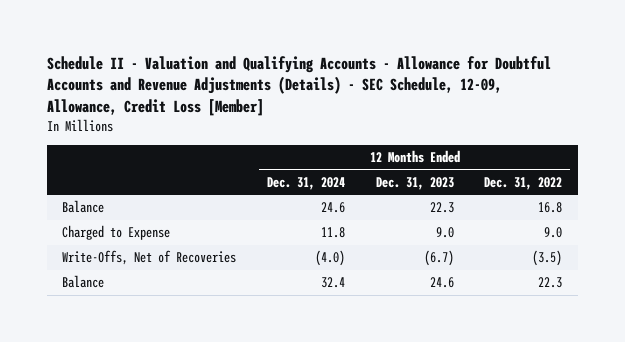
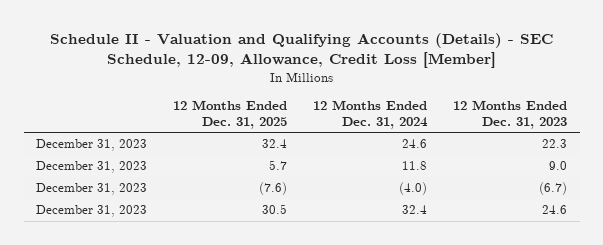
[47,55,552,117] Schedule II - Valuation and Qualifying Accounts - Allowance for Doubtful Accounts and Revenue Adjustments (Details) - SEC Schedule, 12-09, Allowance, Credit Loss [Member] -> [49,32,553,69] Schedule II - Valuation and Qualifying Accounts (Details) - SEC Schedule, 12-09, Allowance, Credit Loss [Member]
[484,176,563,190] Dec. 31, 2022 -> none
none -> [173,100,288,129] 12 Months Ended Dec. 31, 2025
[62,200,105,214] Balance -> [36,139,148,152] December 31, 2023
[62,225,171,241] Charged to Expense -> [36,161,148,174] December 31, 2023
[62,250,237,266] Write-Offs, Net of Recoveries -> [36,183,148,196] December 31, 2023
[62,275,105,289] Balance -> [36,205,148,218] December 31, 2023

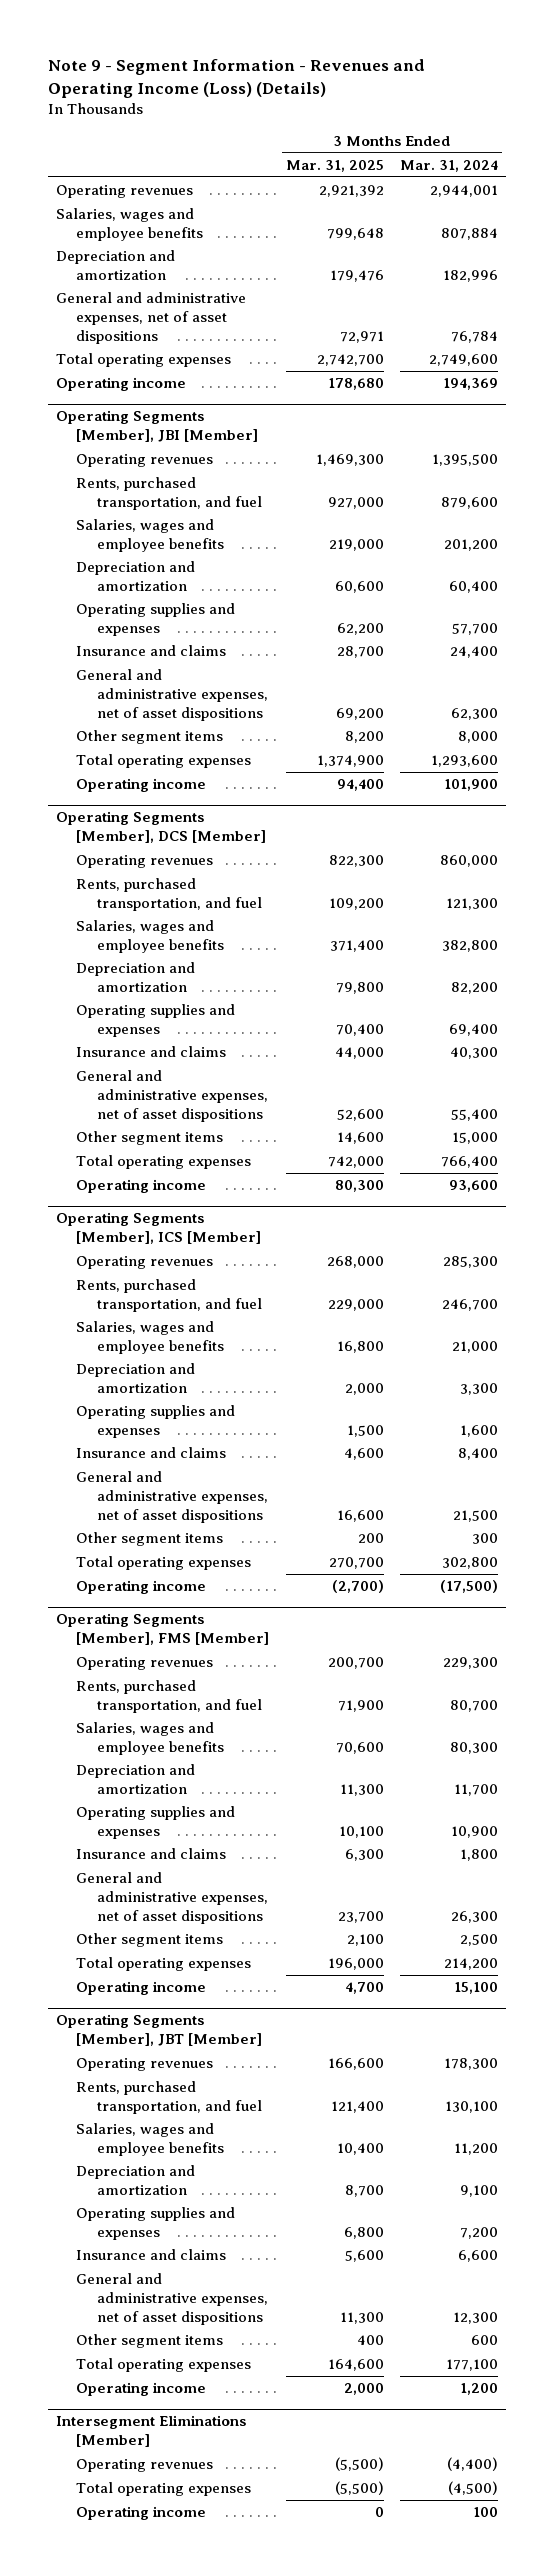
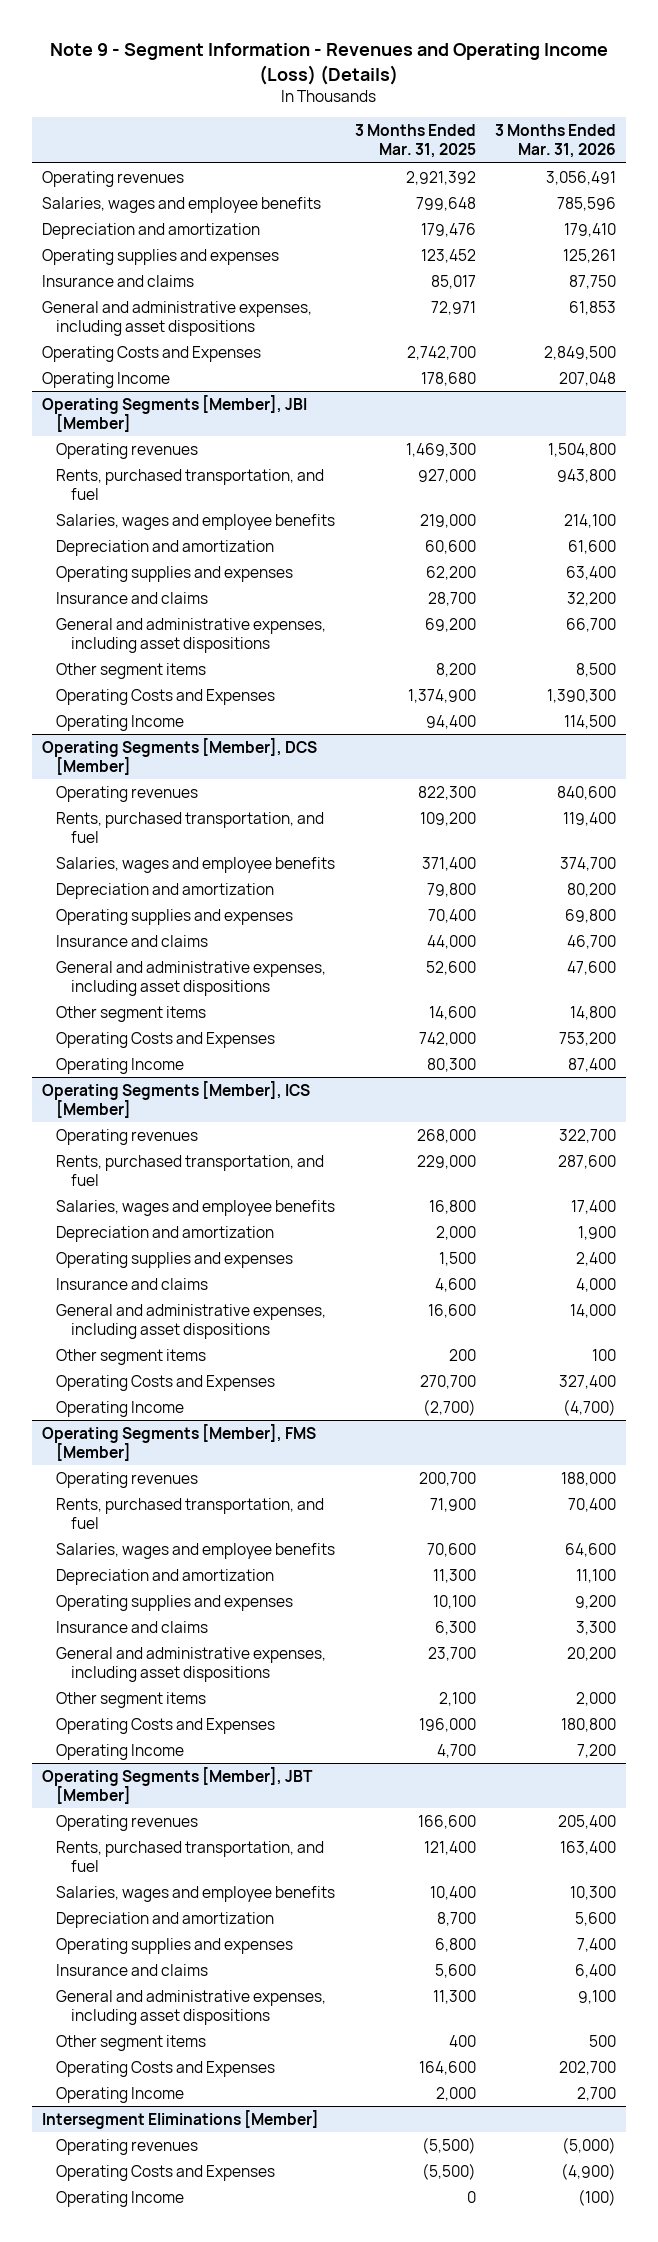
[399,159,498,172] Mar. 31, 2024 -> none
none -> [495,124,617,159] 3 Months Ended Mar. 31, 2026
none -> [41,248,279,265] Operating supplies and expenses
none -> [41,274,194,287] Insurance and claims
[55,292,246,344] General and administrative expenses, net of asset dispositions -> [41,300,312,337] General and administrative expenses, including asset dispositions
[55,353,231,368] Total operating expenses -> [41,345,261,362] Operating Costs and Expenses
[55,377,186,392] Operating income -> [41,371,170,388] Operating Income
[76,669,268,721] General and administrative expenses, net of asset dispositions -> [56,617,327,654] General and administrative expenses, including asset dispositions
[76,754,252,769] Total operating expenses -> [56,688,276,705] Operating Costs and Expenses
[76,778,207,793] Operating income -> [56,714,185,731] Operating Income
[76,1070,268,1122] General and administrative expenses, net of asset dispositions -> [56,960,327,997] General and administrative expenses, including asset dispositions
[76,1155,252,1170] Total operating expenses -> [56,1031,276,1048] Operating Costs and Expenses
[76,1179,207,1194] Operating income -> [56,1057,185,1074] Operating Income
[76,1471,268,1523] General and administrative expenses, net of asset dispositions -> [56,1303,327,1340] General and administrative expenses, including asset dispositions
[76,1556,252,1571] Total operating expenses -> [56,1374,276,1391] Operating Costs and Expenses
[76,1580,207,1595] Operating income -> [56,1400,185,1417] Operating Income
[76,1872,268,1924] General and administrative expenses, net of asset dispositions -> [56,1646,327,1683] General and administrative expenses, including asset dispositions
[76,1957,252,1972] Total operating expenses -> [56,1717,276,1734] Operating Costs and Expenses
[76,1981,207,1996] Operating income -> [56,1743,185,1760] Operating Income
[76,2273,268,2325] General and administrative expenses, net of asset dispositions -> [56,1989,327,2026] General and administrative expenses, including asset dispositions
[76,2358,252,2373] Total operating expenses -> [56,2060,276,2077] Operating Costs and Expenses
[76,2382,207,2397] Operating income -> [56,2086,185,2103] Operating Income
[76,2482,252,2497] Total operating expenses -> [56,2164,276,2181] Operating Costs and Expenses
[76,2506,207,2521] Operating income -> [56,2190,185,2207] Operating Income

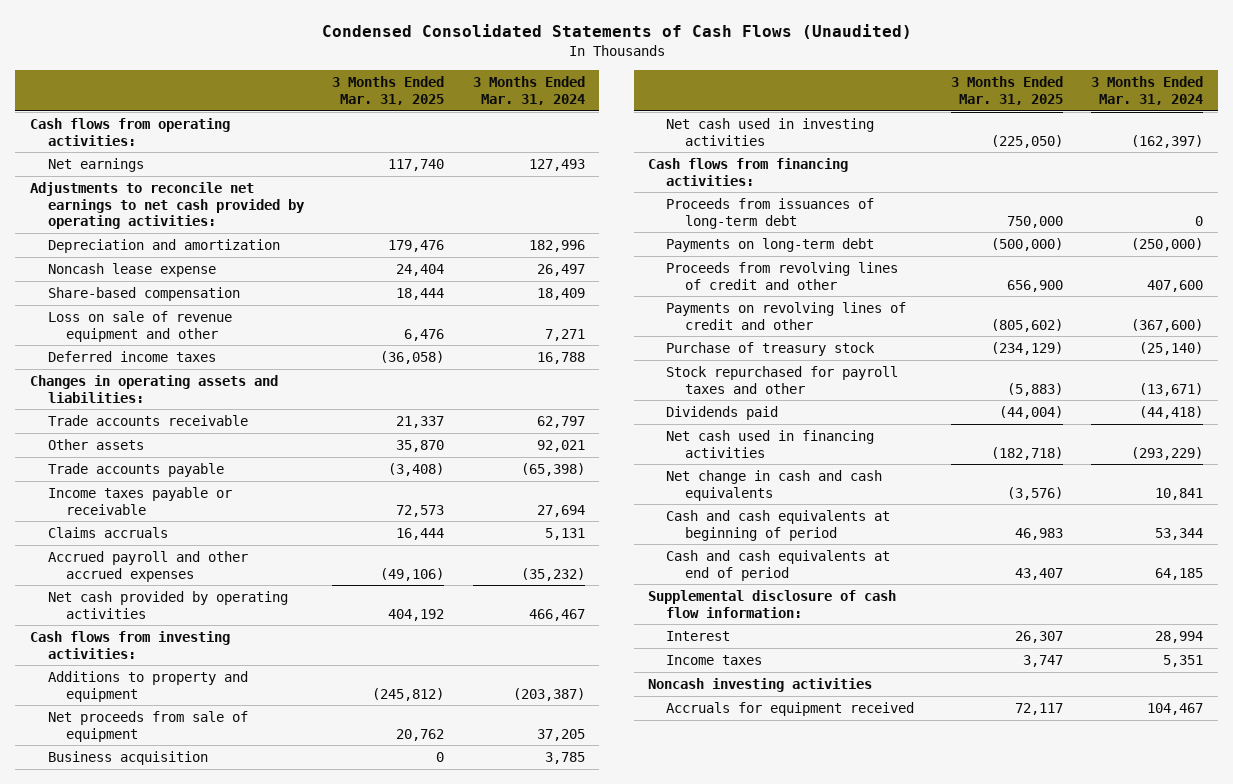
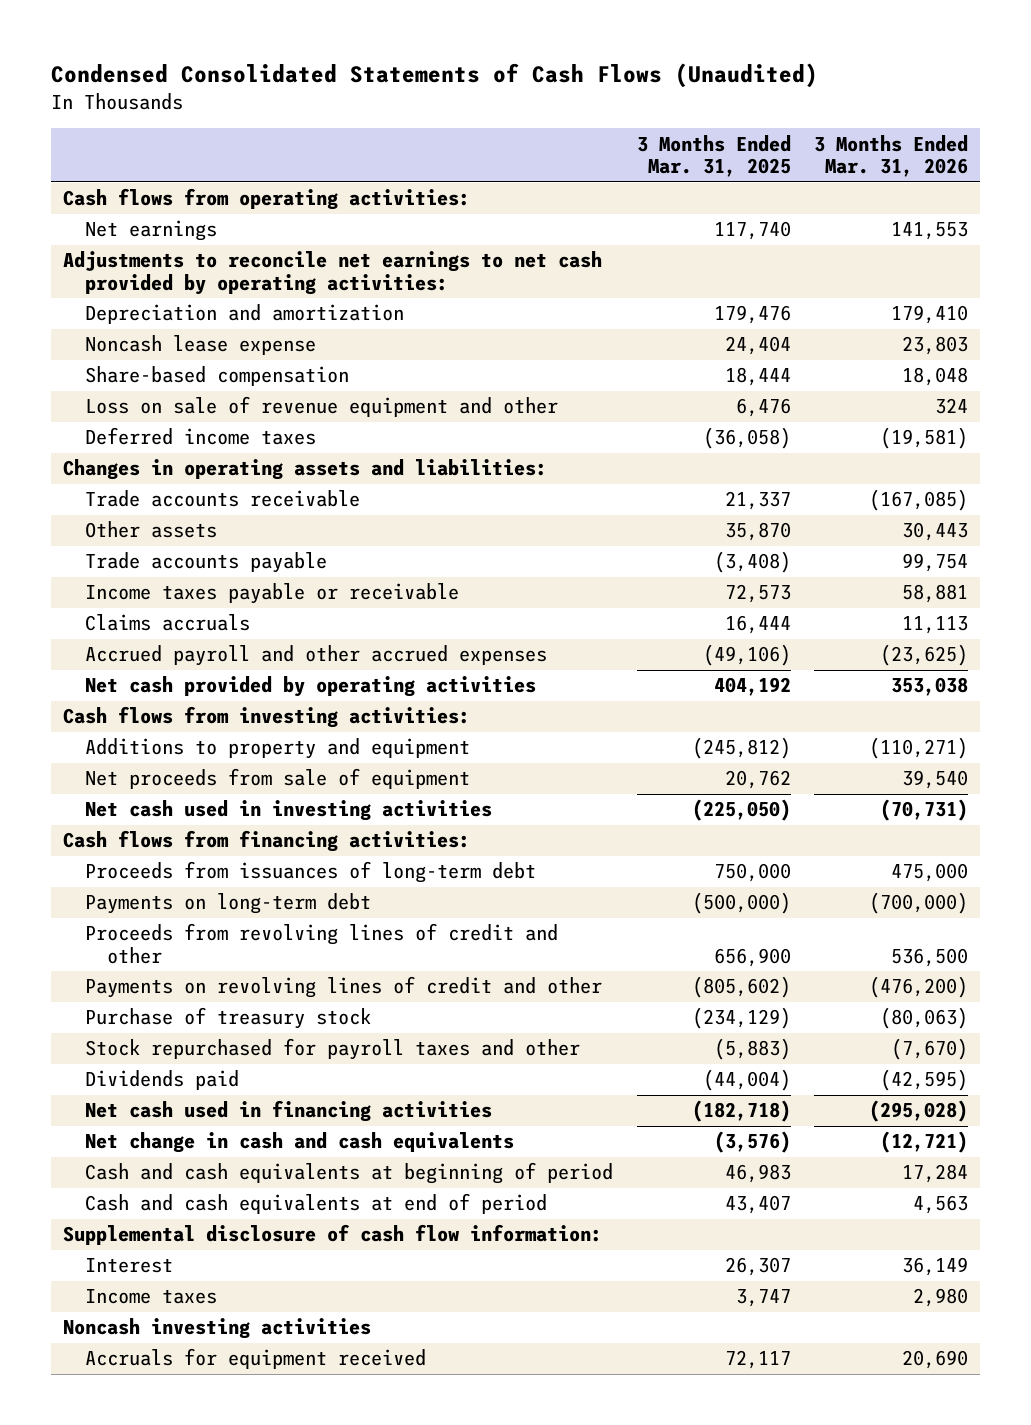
[472,76,585,105] 3 Months Ended Mar. 31, 2024 -> none
none -> [814,134,969,178] 3 Months Ended Mar. 31, 2026
[47,751,208,766] Business acquisition -> none

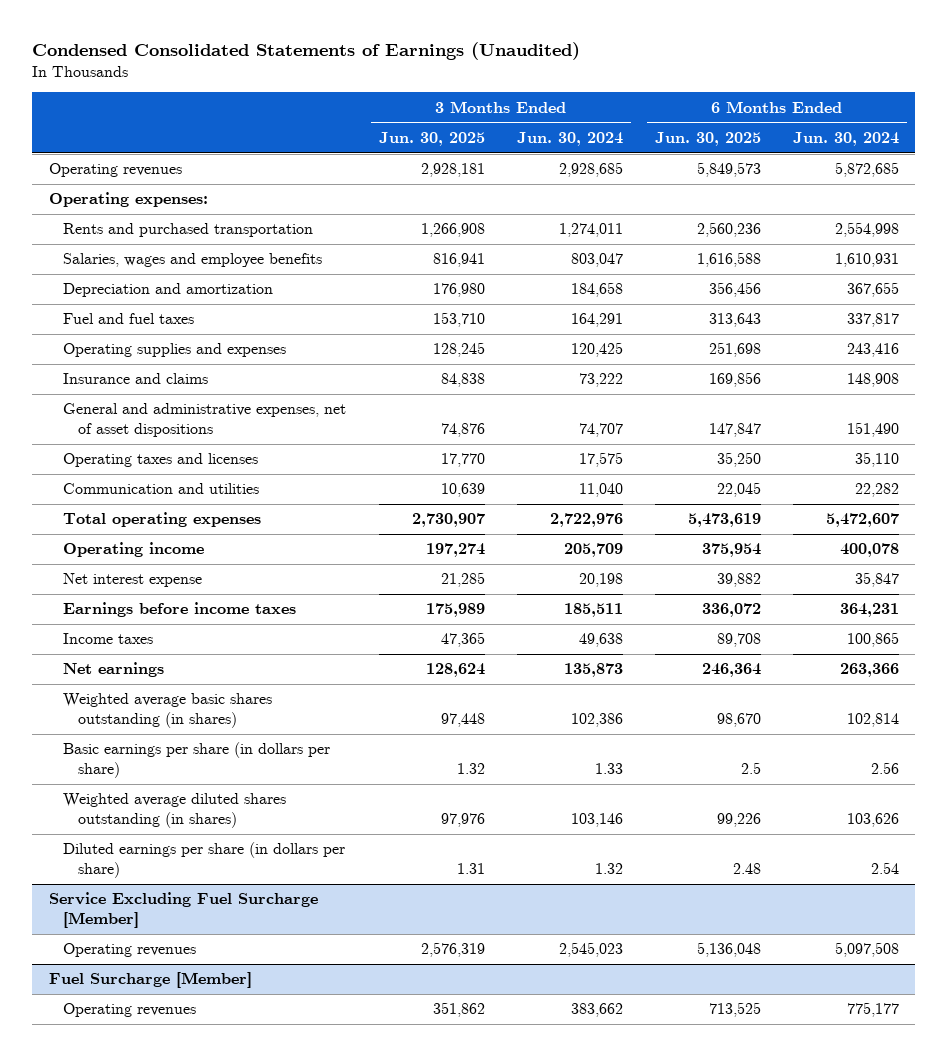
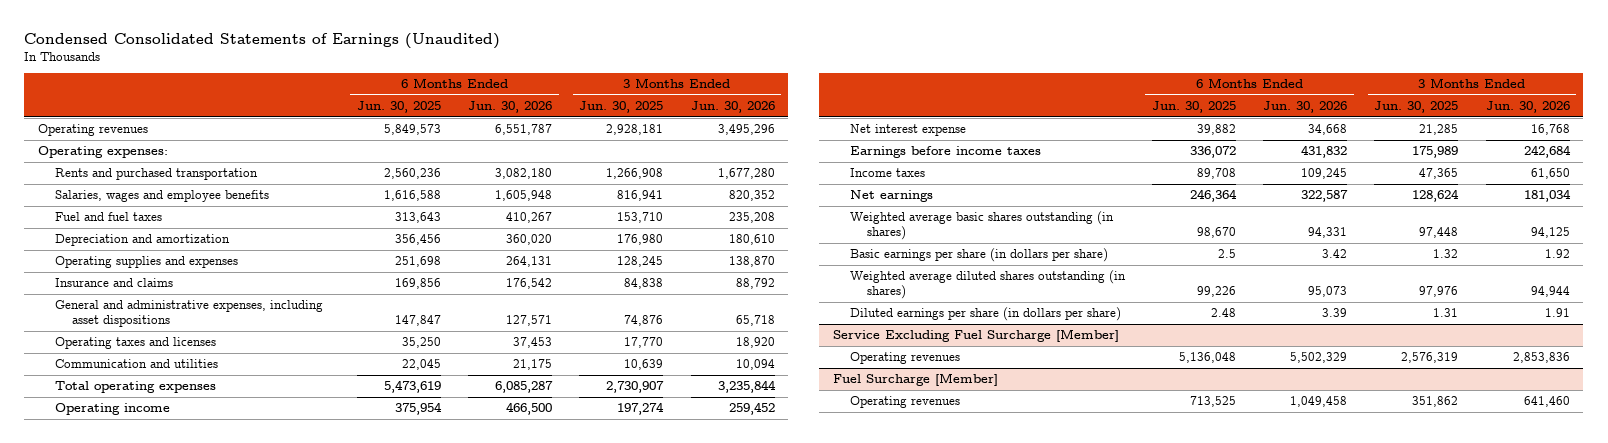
[516,131,623,146] Jun. 30, 2024 -> none
[793,131,900,146] Jun. 30, 2024 -> none
none -> [468,101,553,114] Jun. 30, 2026
none -> [690,101,775,114] Jun. 30, 2026
[63,283,274,298] Depreciation and amortization -> [54,234,230,247] Depreciation and amortization
[63,403,347,437] General and administrative expenses, net of asset dispositions -> [54,300,323,328] General and administrative expenses, including asset dispositions

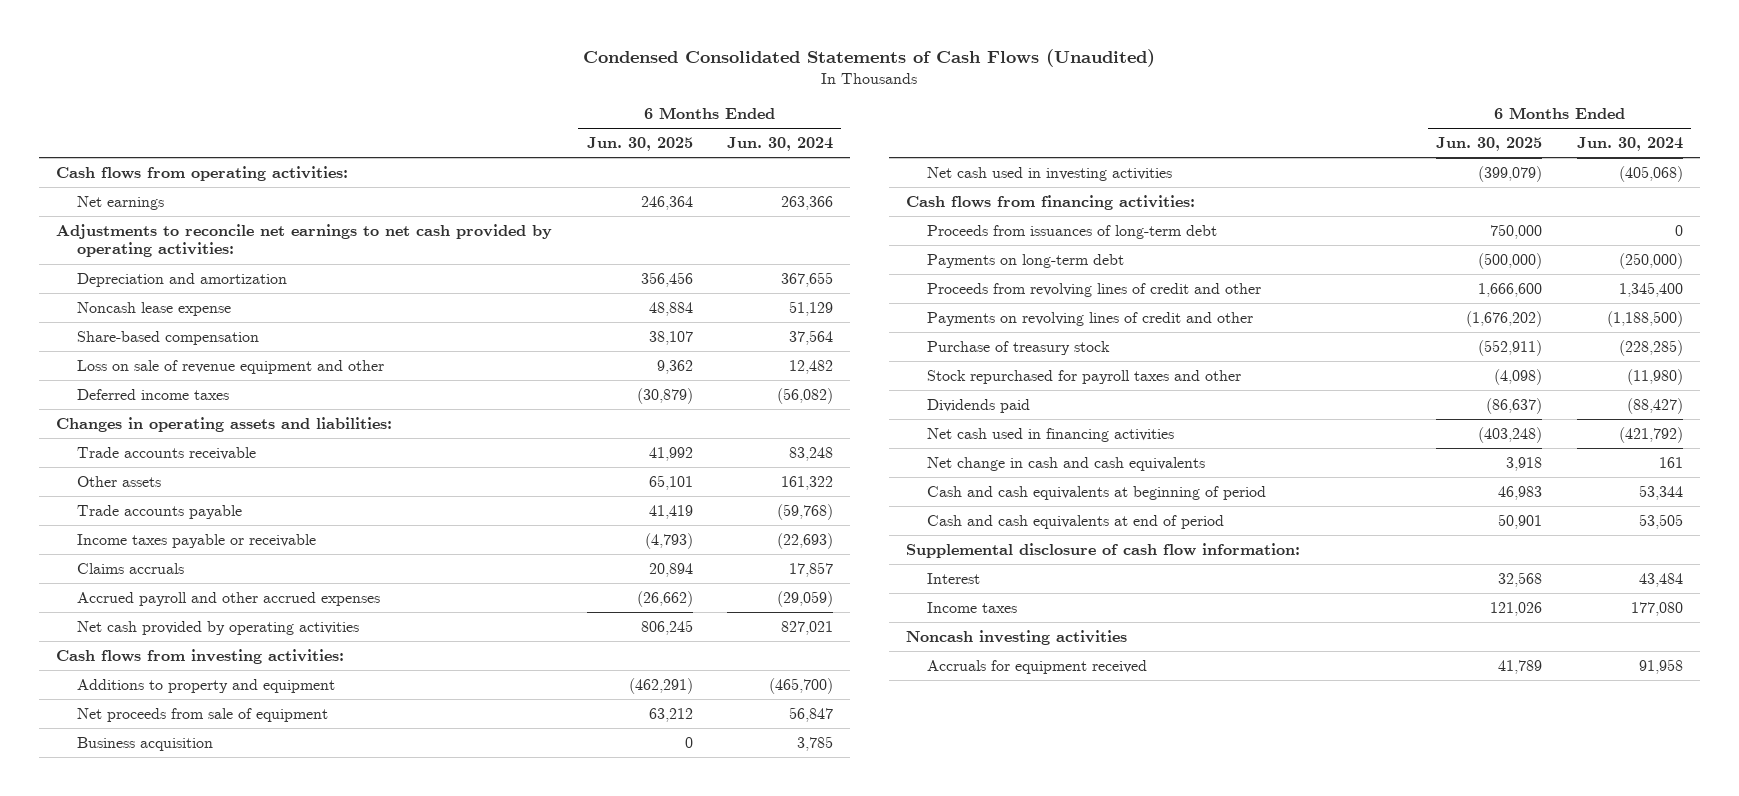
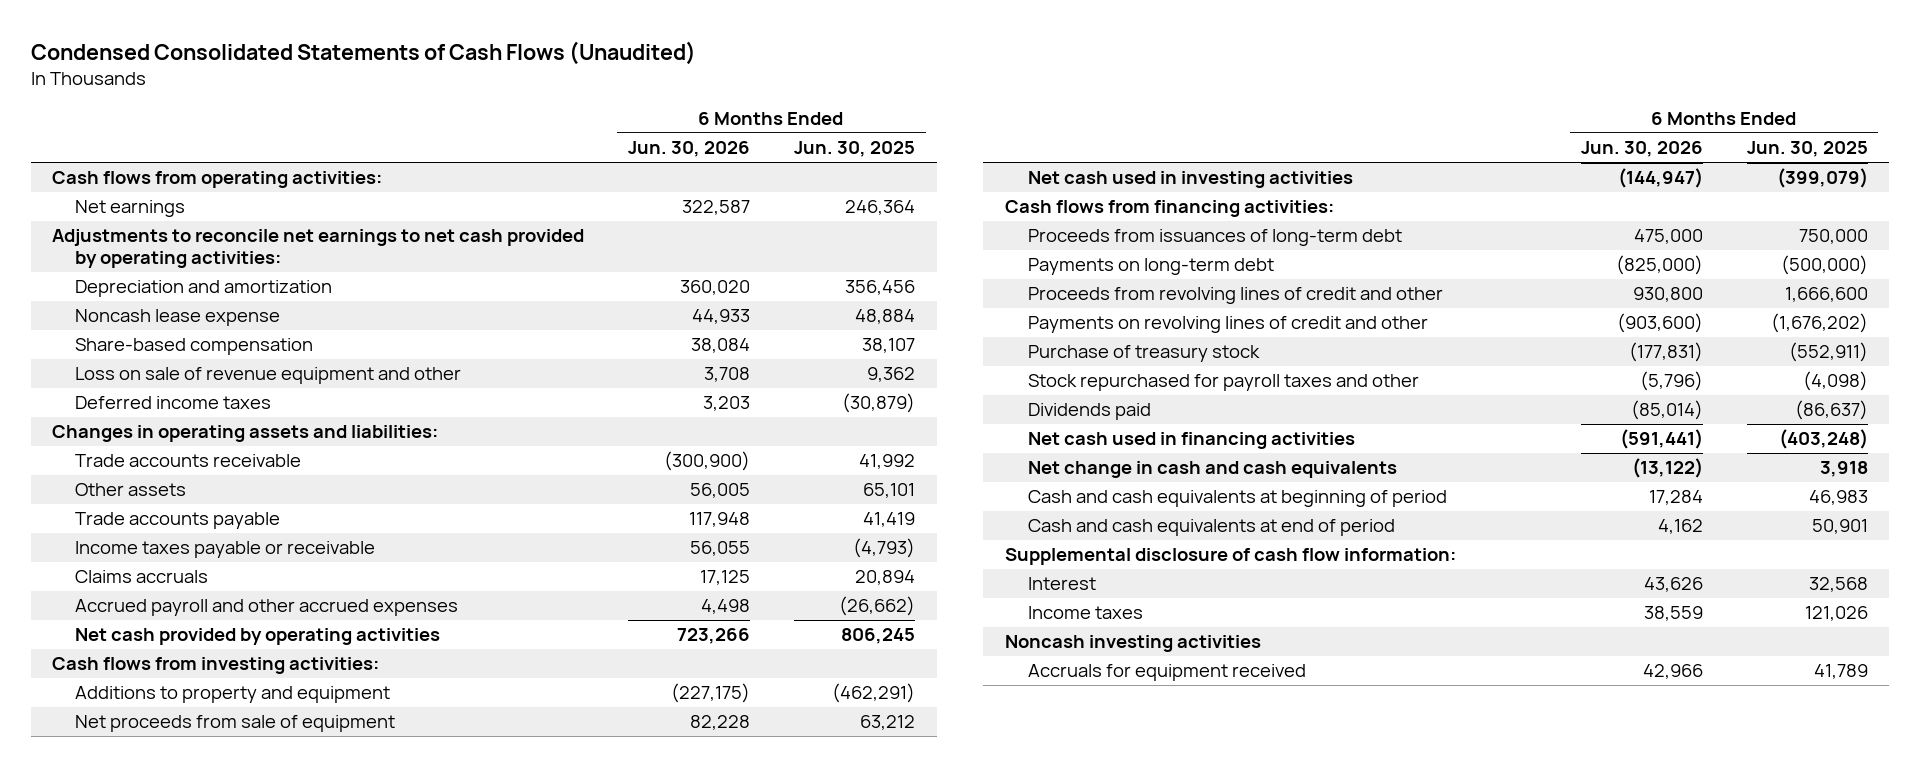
[726,137,833,152] Jun. 30, 2024 -> none
none -> [628,141,751,158] Jun. 30, 2026
[77,736,214,751] Business acquisition -> none

